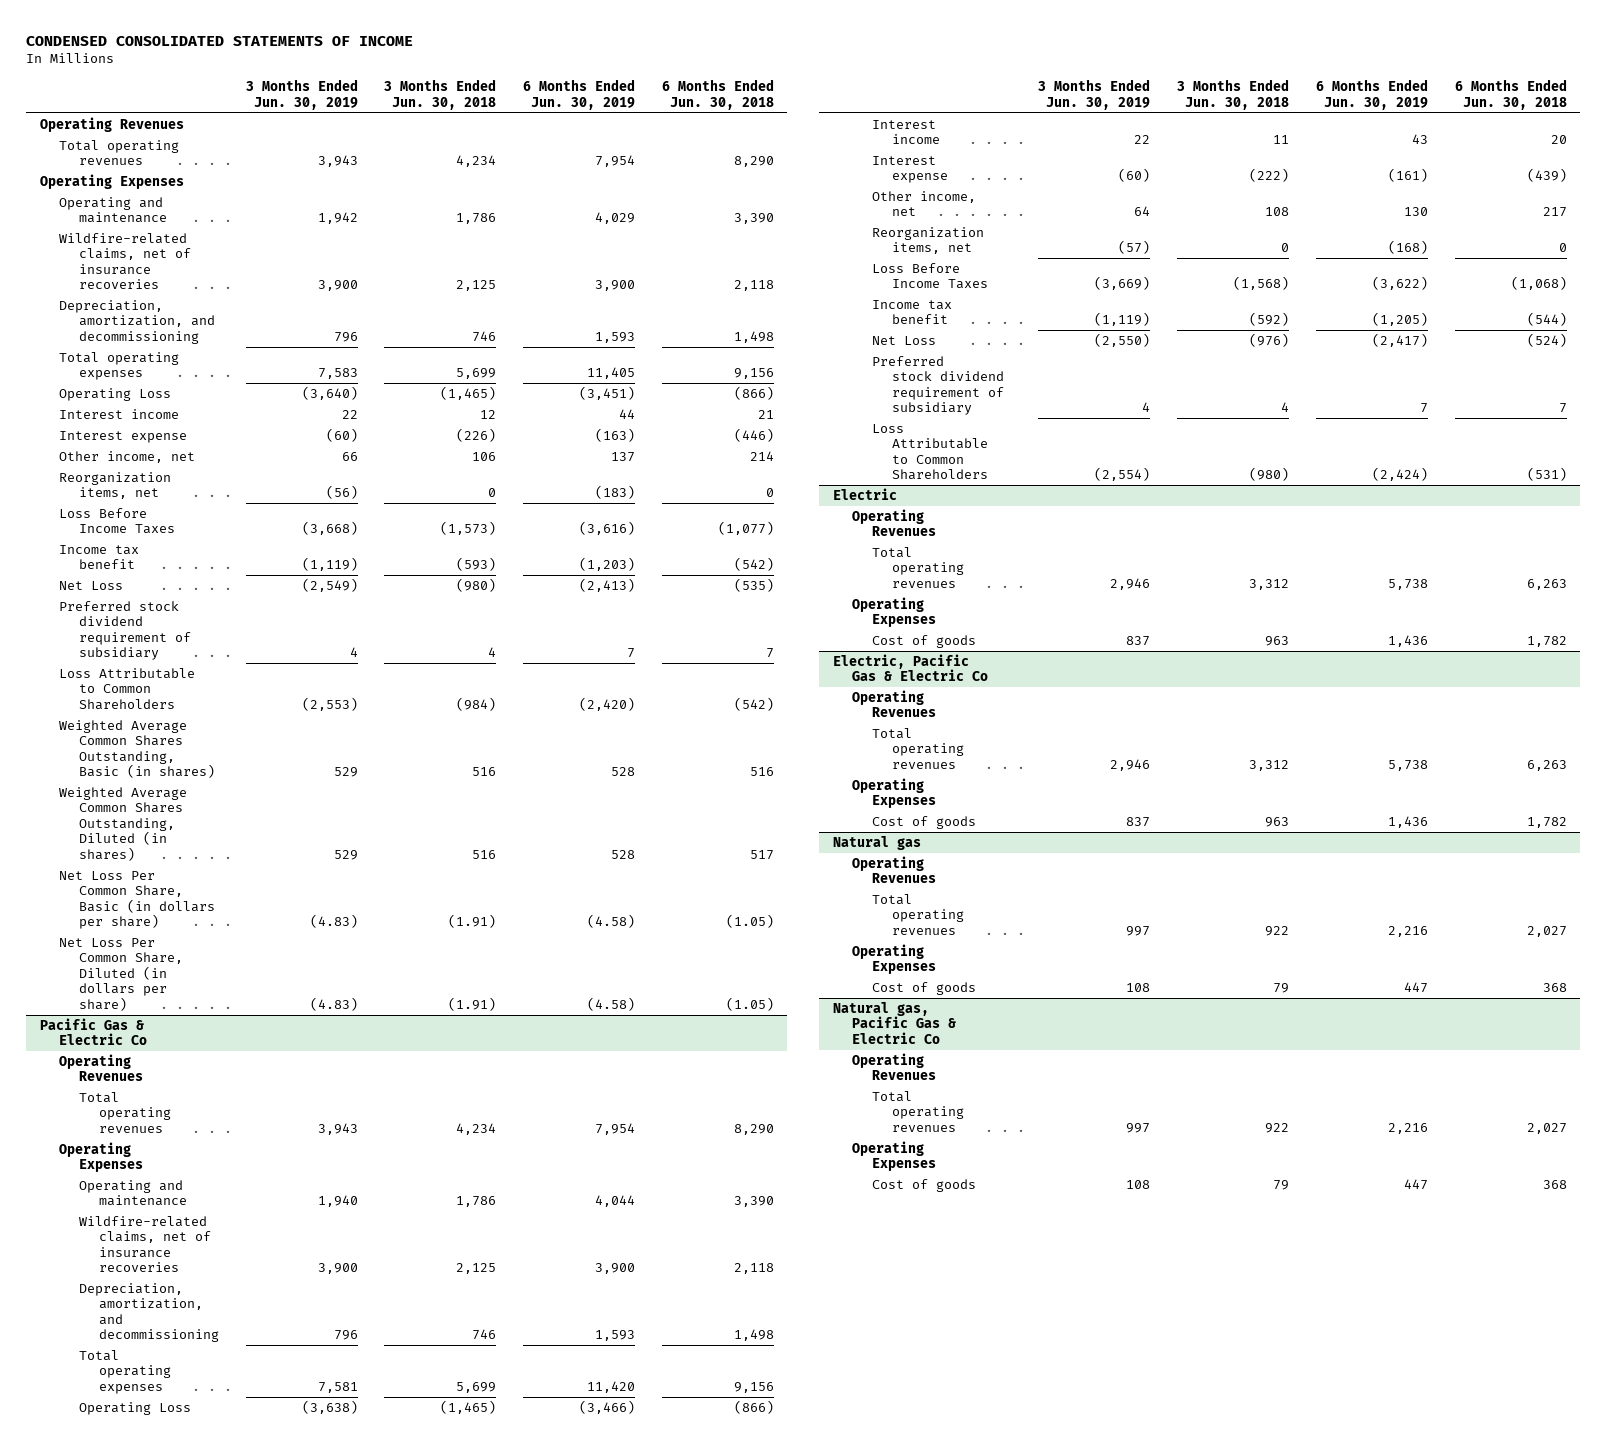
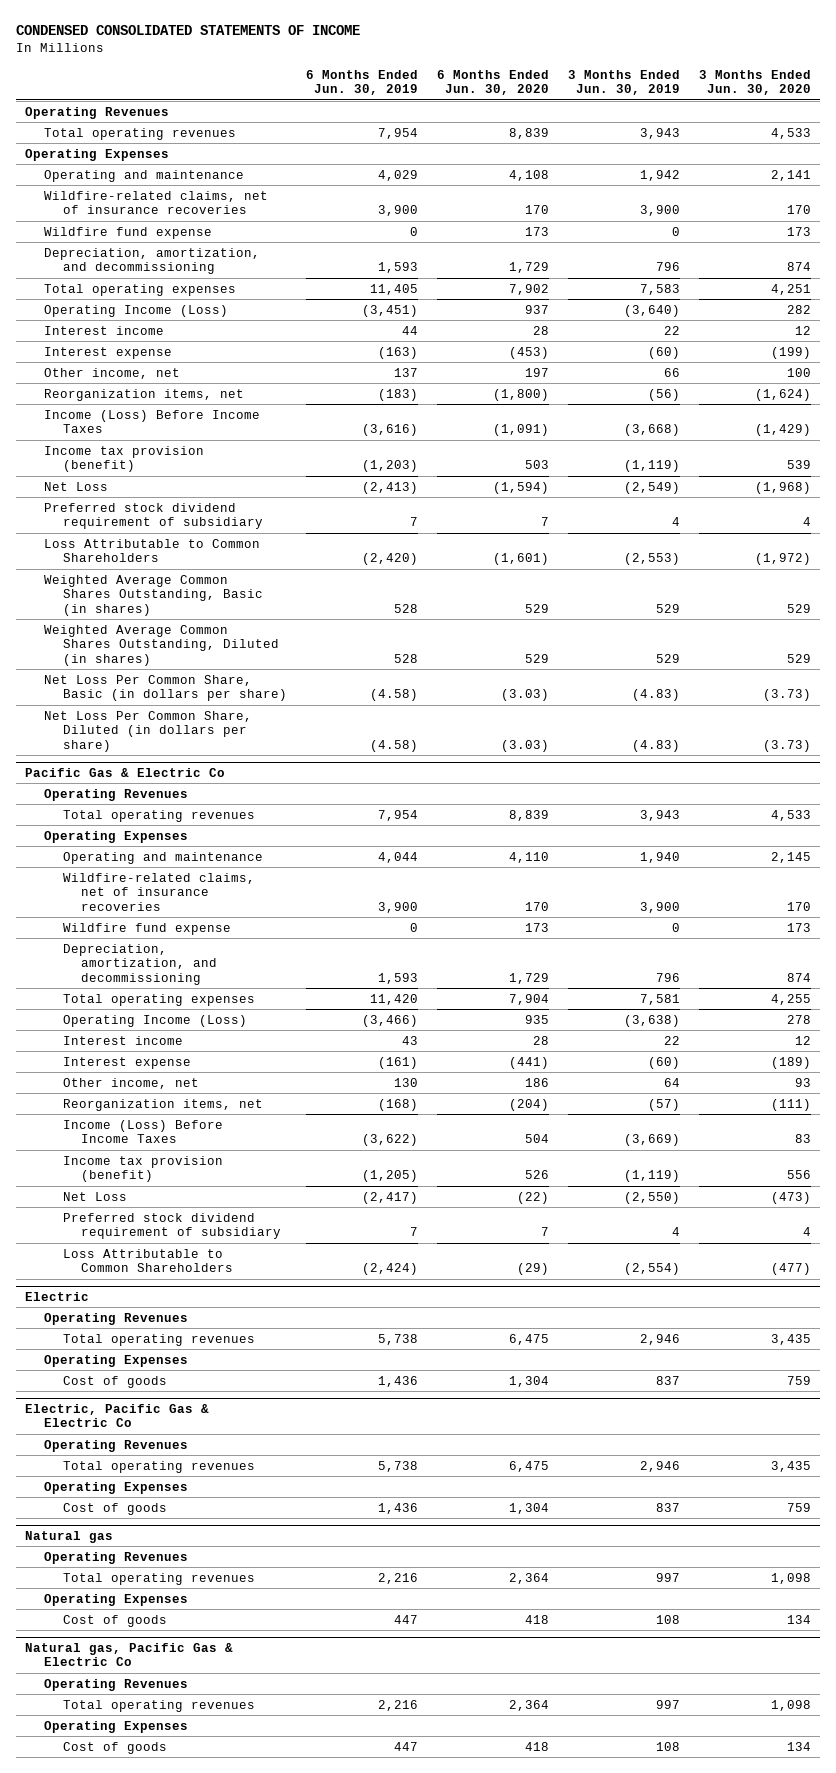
[384,79,497,110] 3 Months Ended Jun. 30, 2018 -> none
[661,79,774,110] 6 Months Ended Jun. 30, 2018 -> none
none -> [436,69,549,96] 6 Months Ended Jun. 30, 2020
none -> [698,69,811,96] 3 Months Ended Jun. 30, 2020
none -> [44,226,213,239] Wildfire fund expense
[59,387,172,401] Operating Loss -> [44,304,229,317] Operating Income (Loss)
[59,507,176,535] Loss Before Income Taxes -> [44,409,261,434] Income (Loss) Before Income Taxes
[59,544,140,570] Income tax benefit -> [44,445,205,473] Income tax provision (benefit)
none -> [62,922,231,935] Wildfire fund expense
[79,1401,192,1415] Operating Loss -> [62,1014,247,1027] Operating Income (Loss)
[871,262,988,290] Loss Before Income Taxes -> [62,1119,223,1144] Income (Loss) Before Income Taxes
[871,299,952,325] Income tax benefit -> [62,1155,223,1183] Income tax provision (benefit)

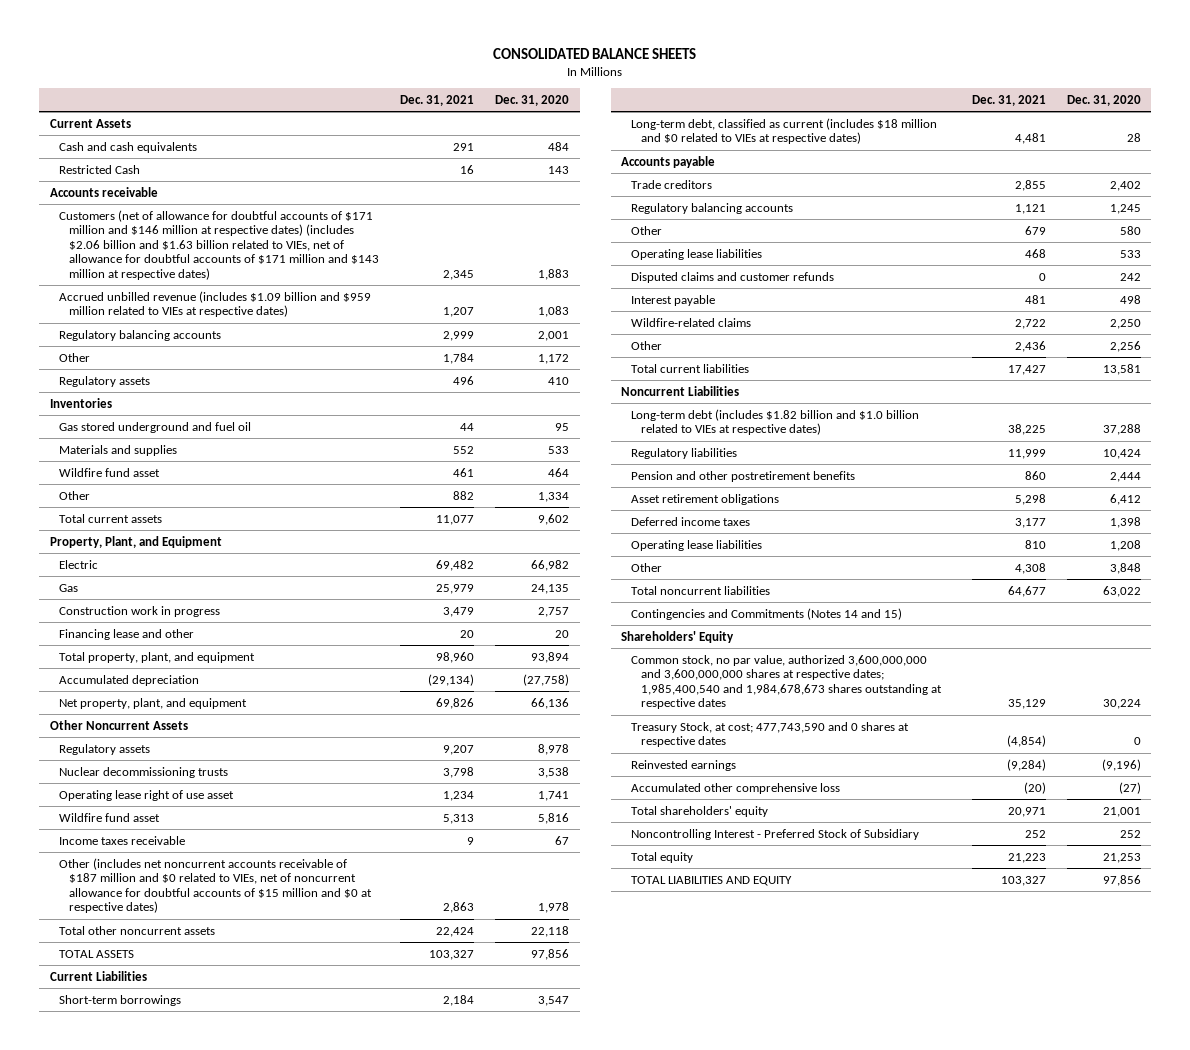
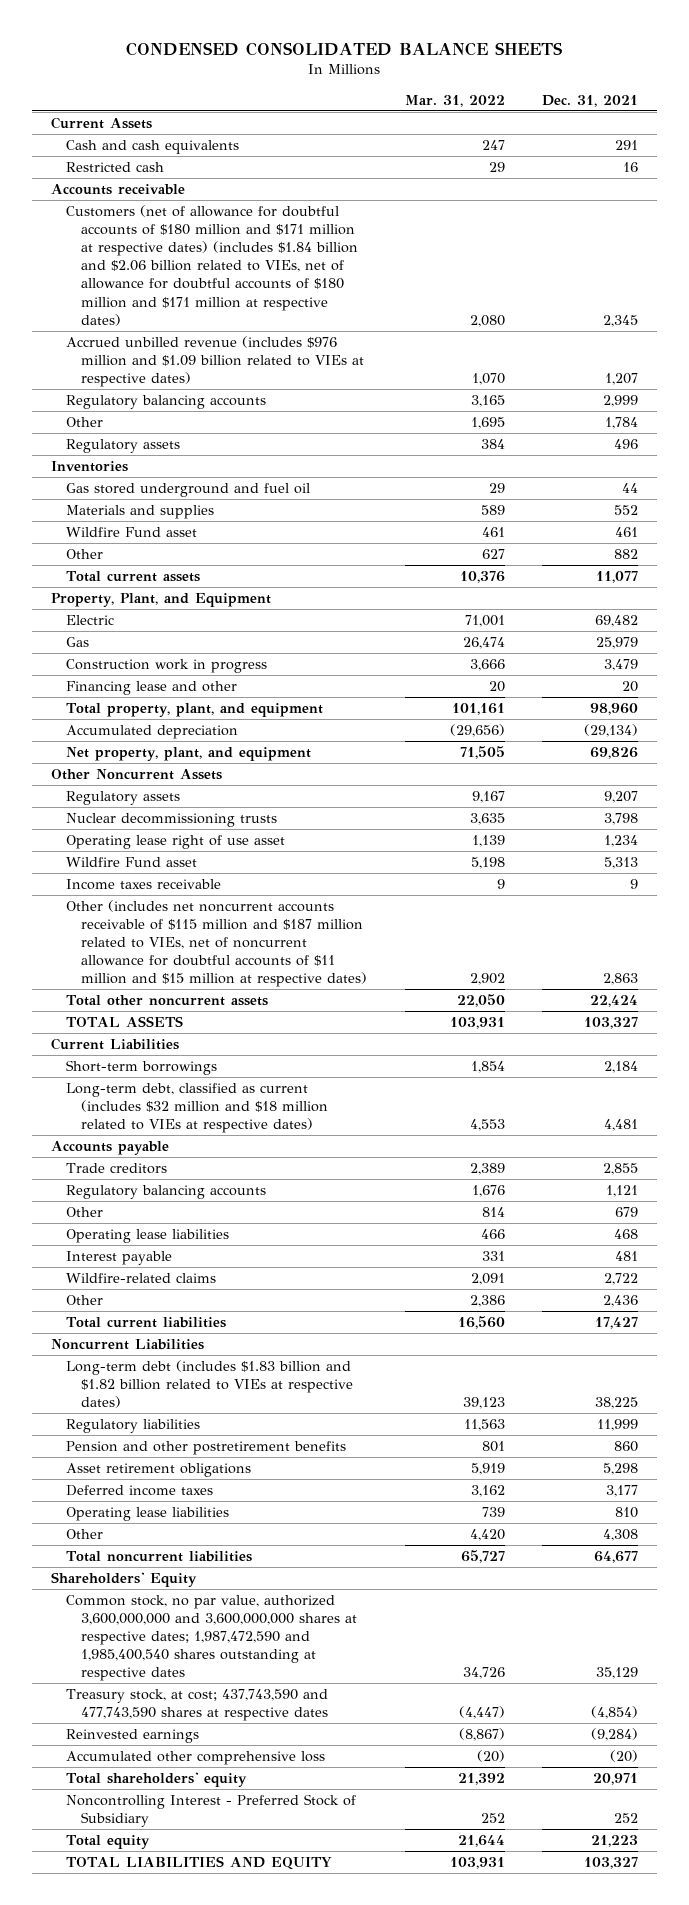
[493,47,697,59] CONSOLIDATED BALANCE SHEETS -> [126,41,563,56] CONDENSED CONSOLIDATED BALANCE SHEETS
[495,94,570,106] Dec. 31, 2020 -> none
none -> [404,94,505,107] Mar. 31, 2022
[59,164,141,174] Restricted Cash -> [65,161,164,172] Restricted cash
[59,209,380,281] Customers (net of allowance for doubtful accounts of $171 million and $146 million at respective dates) (includes $2.06 billion and $1.63 billion related to VIEs, net of allowance for doubtful accounts of $171 million and $143 million at respective dates) -> [65,204,359,326] Customers (net of allowance for doubtful accounts of $180 million and $171 million at respective dates) (includes $1.84 billion and $2.06 billion related to VIEs, net of allowance for doubtful accounts of $180 million and $171 million at respective dates)
[59,290,372,318] Accrued unbilled revenue (includes $1.09 billion and $959 million related to VIEs at respective dates) -> [65,335,365,388] Accrued unbilled revenue (includes $976 million and $1.09 billion related to VIEs at respective dates)
[59,467,161,477] Wildfire fund asset -> [65,526,197,537] Wildfire Fund asset
[59,812,161,822] Wildfire fund asset -> [65,856,197,867] Wildfire Fund asset
[59,857,373,914] Other (includes net noncurrent accounts receivable of $187 million and $0 related to VIEs, net of noncurrent allowance for doubtful accounts of $15 million and $0 at respective dates) -> [65,899,368,988] Other (includes net noncurrent accounts receivable of $115 million and $187 million related to VIEs, net of noncurrent allowance for doubtful accounts of $11 million and $15 million at respective dates)
[630,117,937,145] Long-term debt, classified as current (includes $18 million and $0 related to VIEs at respective dates) -> [65,1082,329,1134] Long-term debt, classified as current (includes $32 million and $18 million related to VIEs at respective dates)
[630,271,834,283] Disputed claims and customer refunds -> none
[630,408,919,436] Long-term debt (includes $1.82 billion and $1.0 billion related to VIEs at respective dates) -> [65,1359,354,1409] Long-term debt (includes $1.83 billion and $1.82 billion related to VIEs at respective dates)
[630,607,902,620] Contingencies and Commitments (Notes 14 and 15) -> none
[630,654,942,710] Common stock, no par value, authorized 3,600,000,000 and 3,600,000,000 shares at respective dates; 1,985,400,540 and 1,984,678,673 shares outstanding at respective dates -> [65,1594,358,1682] Common stock, no par value, authorized 3,600,000,000 and 3,600,000,000 shares at respective dates; 1,987,472,590 and 1,985,400,540 shares outstanding at respective dates
[630,721,909,748] Treasury Stock, at cost; 477,743,590 and 0 shares at respective dates -> [65,1688,329,1722] Treasury stock, at cost; 437,743,590 and 477,743,590 shares at respective dates

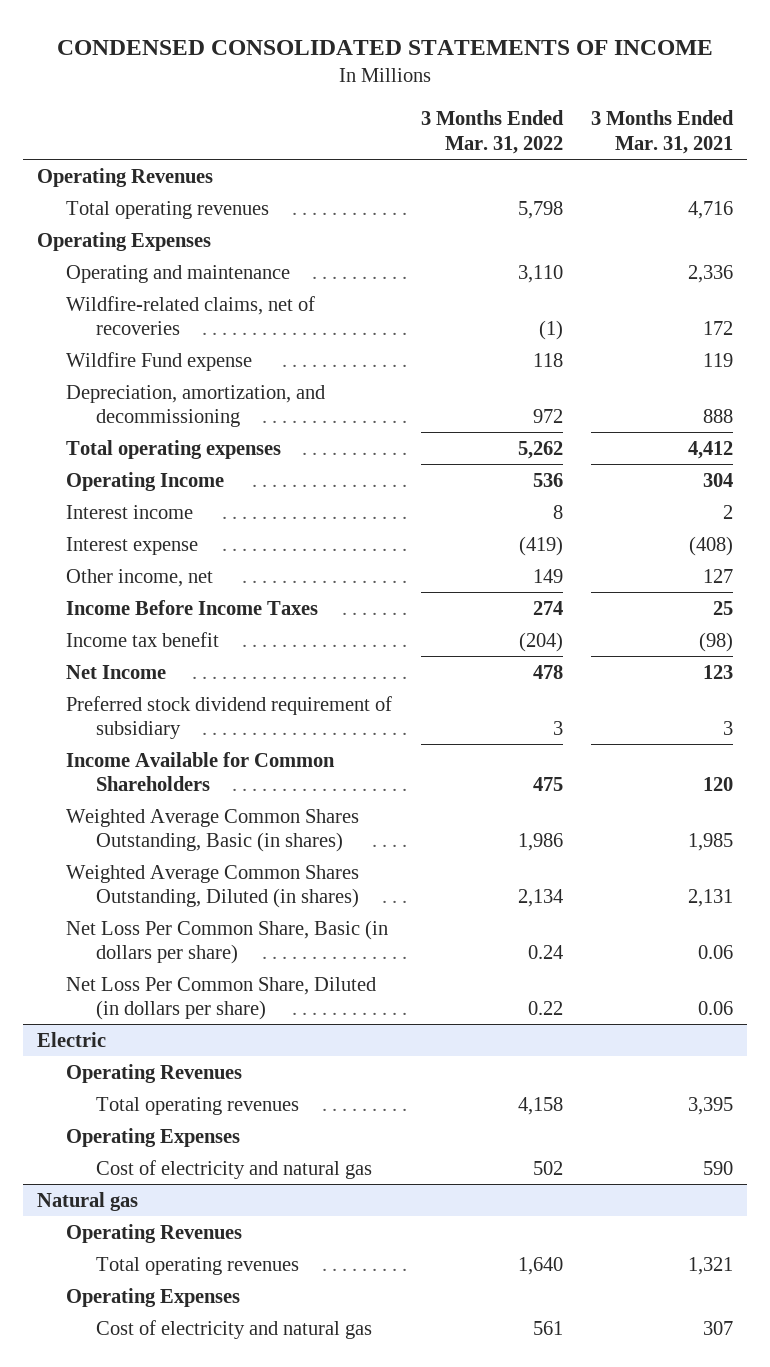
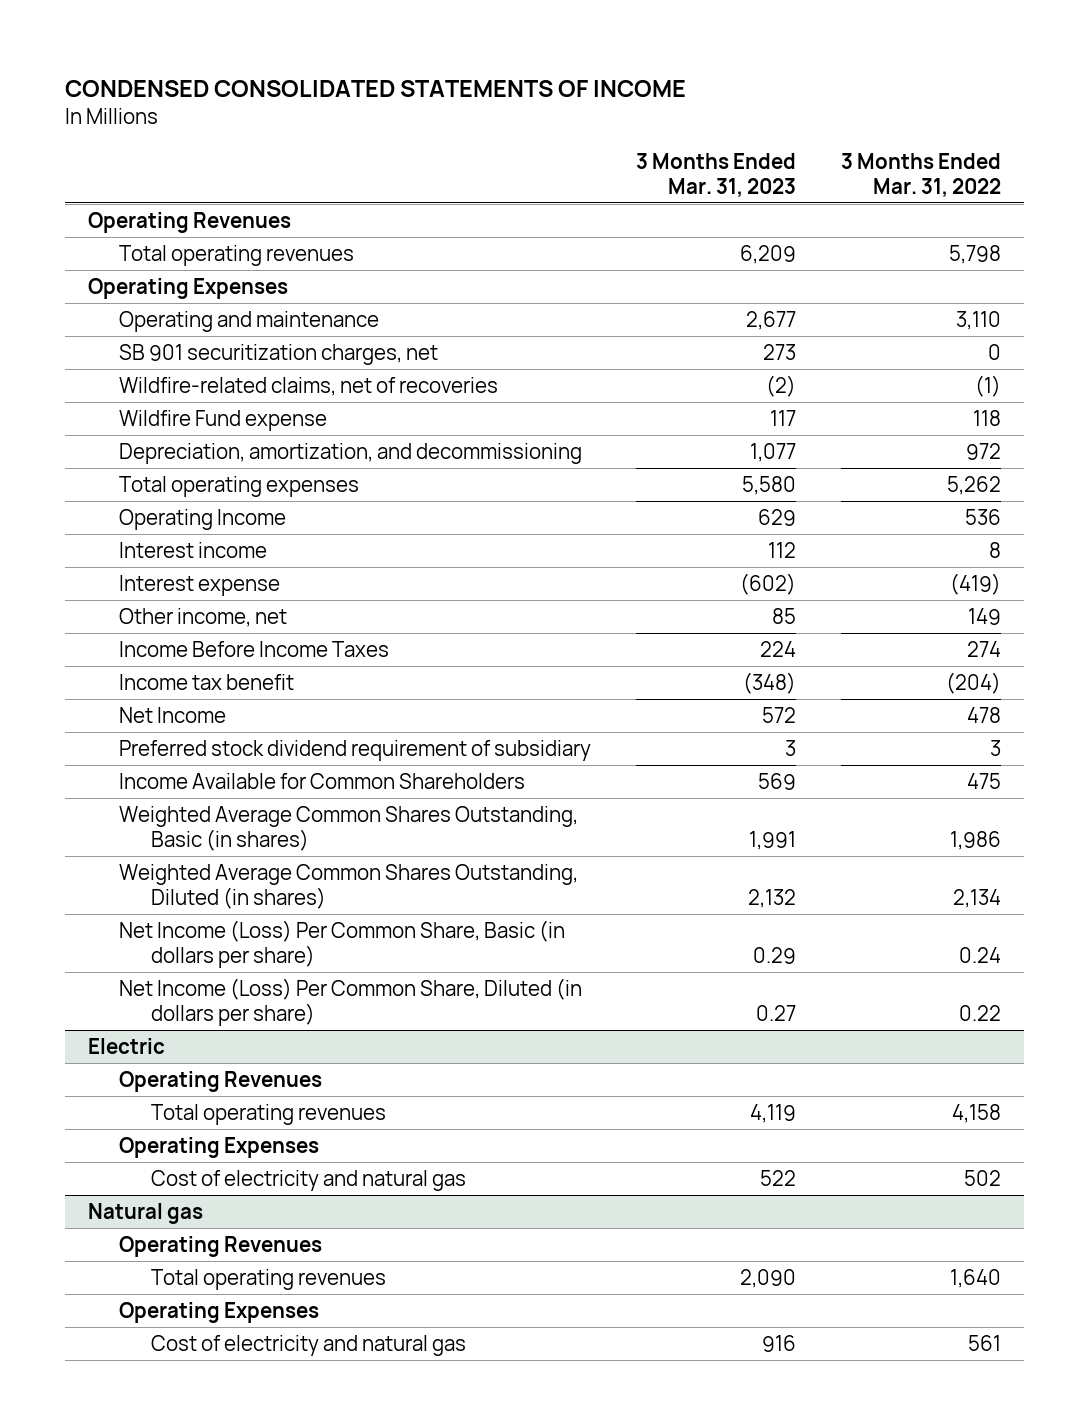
[590,110,734,155] 3 Months Ended Mar. 31, 2021 -> none
none -> [636,152,797,197] 3 Months Ended Mar. 31, 2023
none -> [119,343,439,365] SB 901 securitization charges, net
[66,919,389,965] Net Loss Per Common Share, Basic (in dollars per share) -> [119,919,566,969] Net Income (Loss) Per Common Share, Basic (in dollars per share)
[66,976,377,1021] Net Loss Per Common Share, Diluted (in dollars per share) -> [119,977,583,1027] Net Income (Loss) Per Common Share, Diluted (in dollars per share)

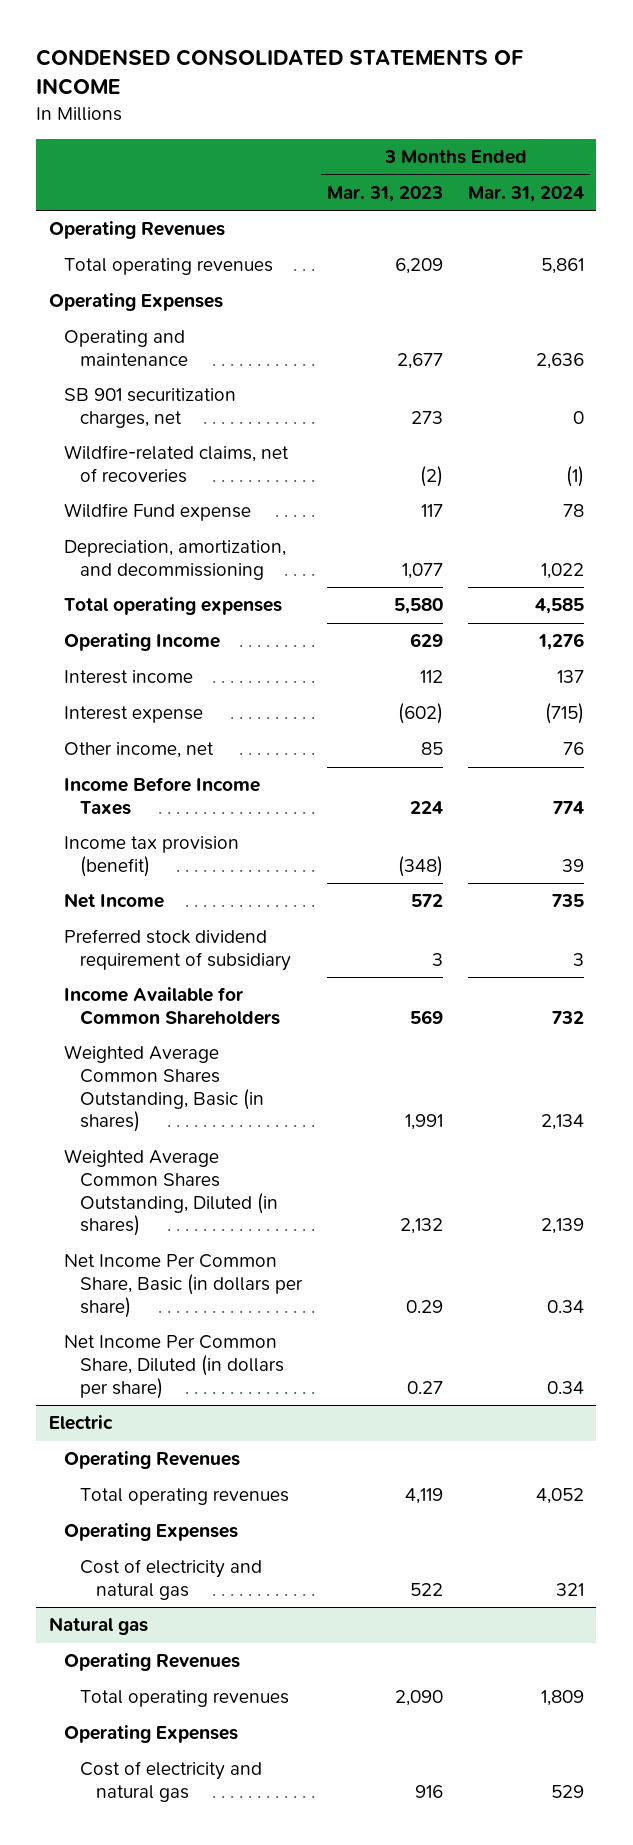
[841,152,1002,197] 3 Months Ended Mar. 31, 2022 -> none
none -> [468,185,585,202] Mar. 31, 2024
[119,673,295,690] Income tax benefit -> [64,836,240,877] Income tax provision (benefit)
[119,919,566,969] Net Income (Loss) Per Common Share, Basic (in dollars per share) -> [64,1254,304,1318] Net Income Per Common Share, Basic (in dollars per share)
[119,977,583,1027] Net Income (Loss) Per Common Share, Diluted (in dollars per share) -> [64,1335,285,1399] Net Income Per Common Share, Diluted (in dollars per share)

